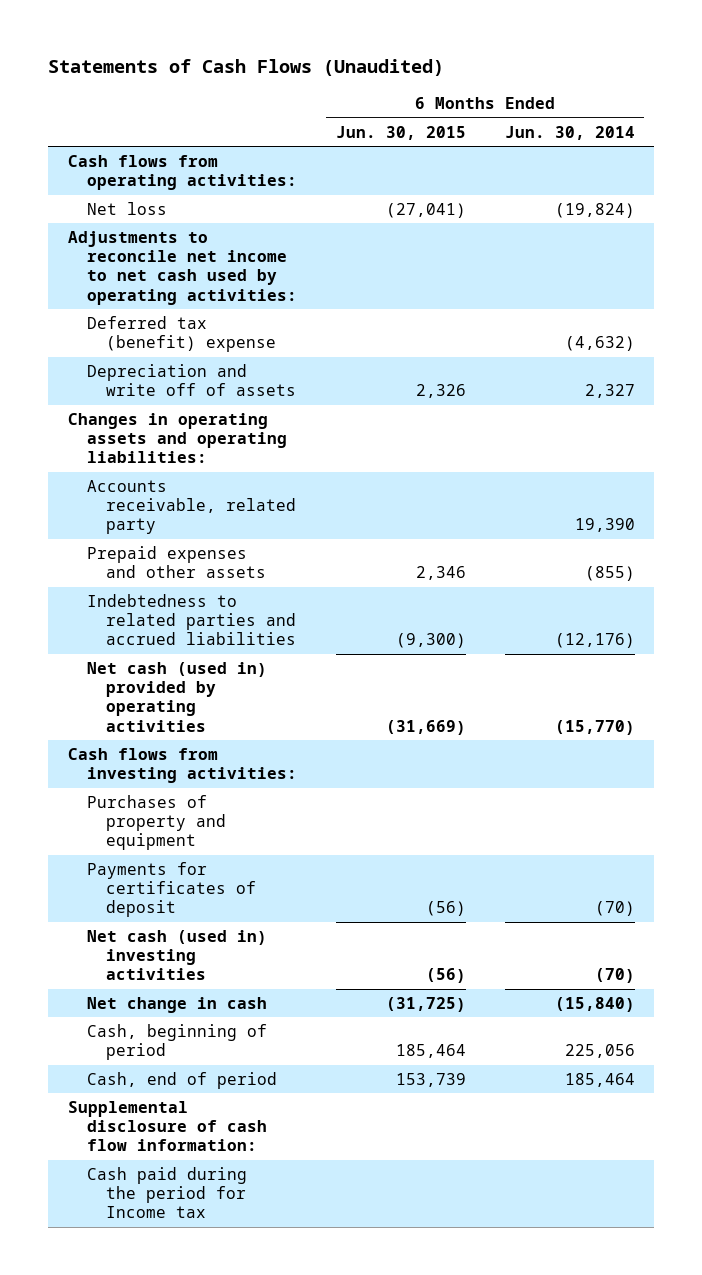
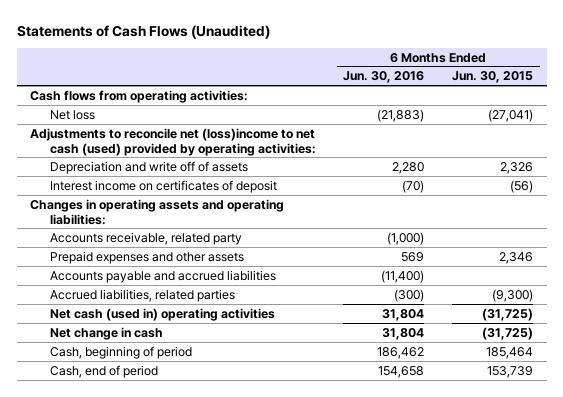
[504,125,635,140] Jun. 30, 2014 -> none
none -> [343,71,425,84] Jun. 30, 2016
[86,316,277,353] Deferred tax (benefit) expense -> none
[67,231,297,305] Adjustments to reconcile net income to net cash used by operating activities: -> [30,127,316,156] Adjustments to reconcile net (loss)income to net cash (used) provided by operating activities:
none -> [49,179,277,193] Interest income on certificates of deposit
[67,748,297,784] Cash flows from investing activities: -> none
[86,795,227,851] Purchases of property and equipment -> none
[86,862,257,918] Payments for certificates of deposit -> none
[86,930,267,981] Net cash (used in) investing activities -> none
none -> [49,269,276,283] Accounts payable and accrued liabilities
[86,594,297,646] Indebtedness to related parties and accrued liabilities -> [49,288,235,302] Accrued liabilities, related parties
[86,662,267,732] Net cash (used in) provided by operating activities -> [49,307,275,321] Net cash (used in) operating activities
[385,719,466,735] (31,669) -> [481,307,533,321] (31,725)
[67,1101,267,1152] Supplemental disclosure of cash flow information: -> none
[86,1167,247,1219] Cash paid during the period for Income tax -> none

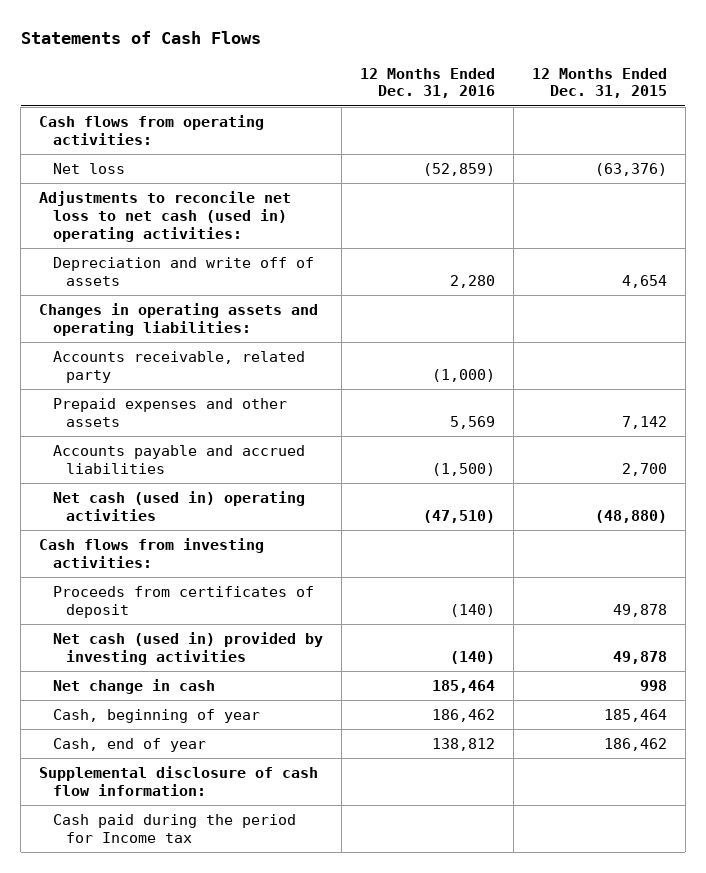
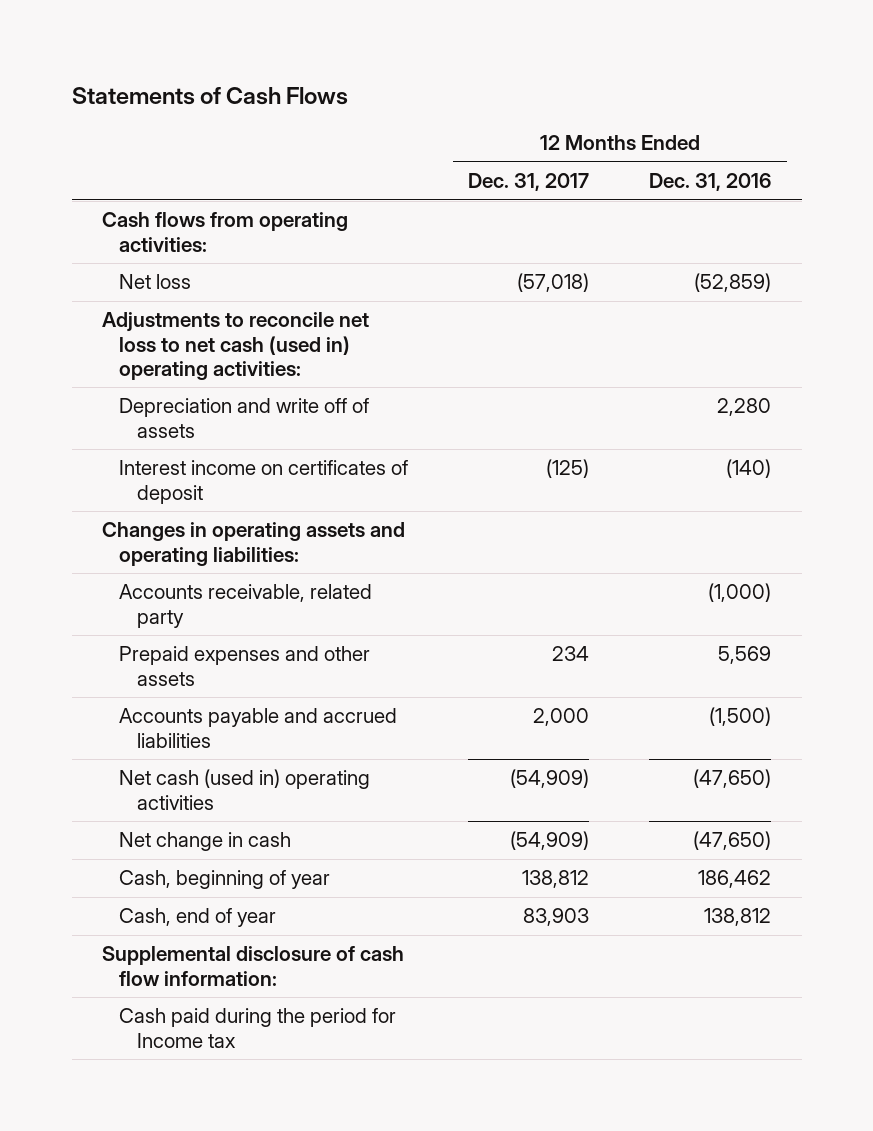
[531,67,667,99] 12 Months Ended Dec. 31, 2015 -> none
none -> [468,173,590,192] Dec. 31, 2017
none -> [119,460,409,504] Interest income on certificates of deposit
[39,537,265,568] Cash flows from investing activities: -> none
[52,585,314,618] Proceeds from certificates of deposit -> none
[52,631,323,665] Net cash (used in) provided by investing activities -> none
[422,509,495,523] (47,510) -> [693,769,772,789] (47,650)
[431,679,495,693] 185,464 -> [693,831,772,851] (47,650)

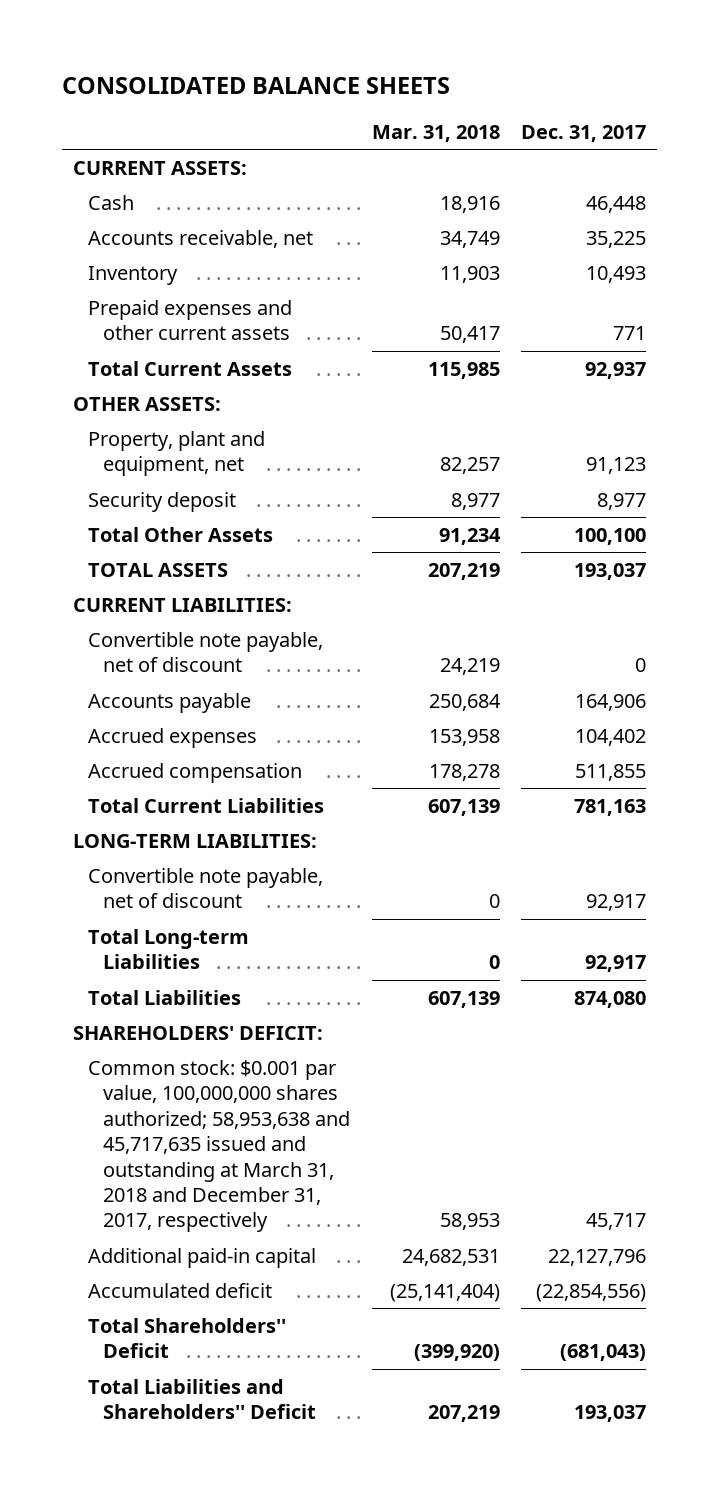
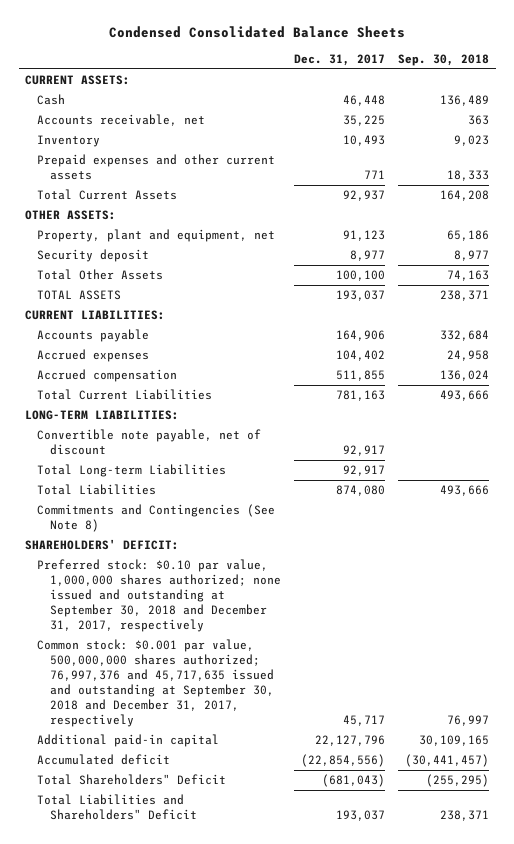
[62,76,451,94] CONSOLIDATED BALANCE SHEETS -> [109,26,406,39] Condensed Consolidated Balance Sheets
[371,124,500,142] Mar. 31, 2018 -> none
none -> [398,54,490,67] Sep. 30, 2018
[88,631,324,673] Convertible note payable, net of discount -> none
none -> [37,504,276,533] Commitments and Contingencies (See Note 8)
none -> [37,559,281,633] Preferred stock: $0.10 par value, 1,000,000 shares authorized; none issued and outstanding at September 30, 2018 and December 31, 2017, respectively
[88,1059,351,1233] Common stock: $0.001 par value, 100,000,000 shares authorized; 58,953,638 and 45,717,635 issued and outstanding at March 31, 2018 and December 31, 2017, respectively -> [37,639,274,728] Common stock: $0.001 par value, 500,000,000 shares authorized; 76,997,376 and 45,717,635 issued and outstanding at September 30, 2018 and December 31, 2017, respectively
[88,1317,287,1359] Total Shareholders'' Deficit -> [37,774,227,786] Total Shareholders" Deficit
[88,1378,317,1420] Total Liabilities and Shareholders'' Deficit -> [37,794,197,821] Total Liabilities and Shareholders" Deficit

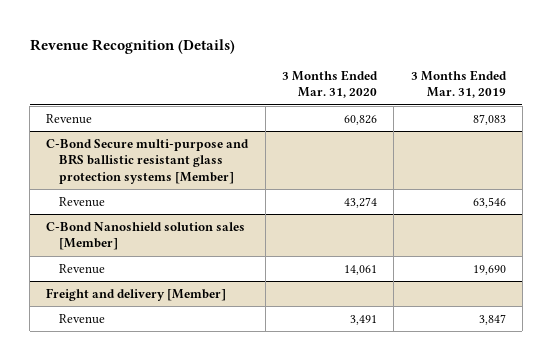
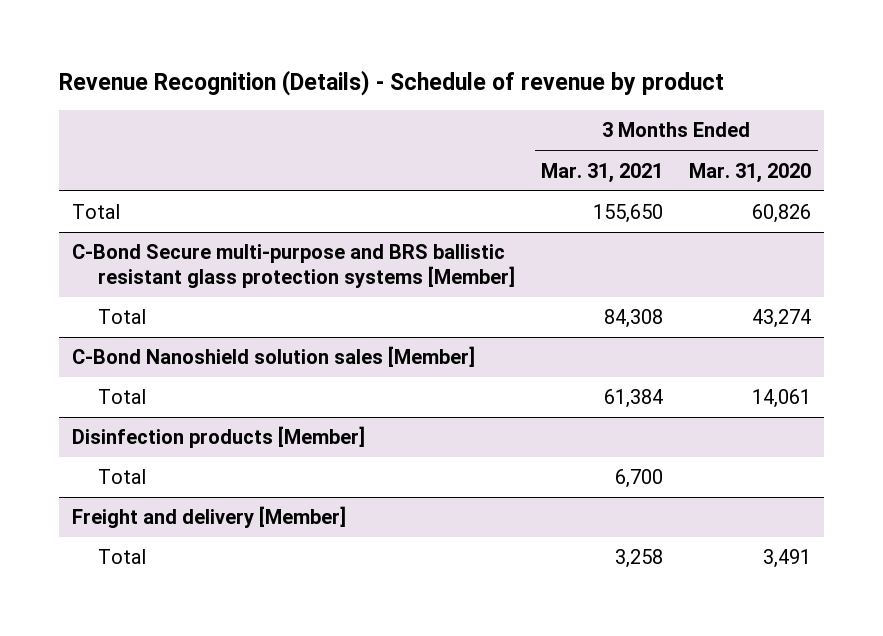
[29,38,235,54] Revenue Recognition (Details) -> [59,70,725,97] Revenue Recognition (Details) - Schedule of revenue by product
[410,69,507,99] 3 Months Ended Mar. 31, 2019 -> none
none -> [541,162,664,183] Mar. 31, 2021
[46,113,93,124] Revenue -> [72,204,121,220] Total
[59,196,106,207] Revenue -> [98,309,147,325] Total
[59,263,106,274] Revenue -> [98,389,147,405] Total
none -> [72,426,366,449] Disinfection products [Member]
none -> [98,469,147,485] Total
[59,313,106,324] Revenue -> [98,549,147,565] Total

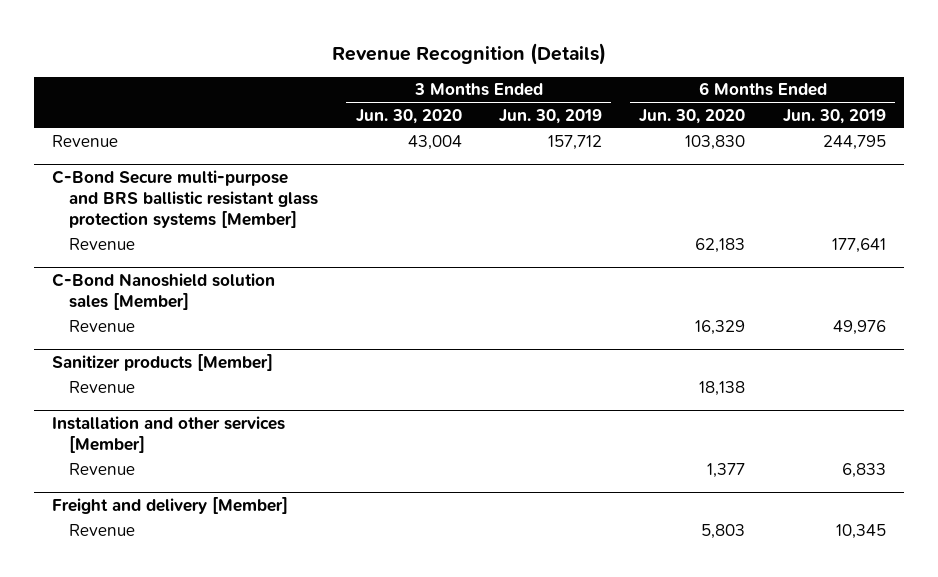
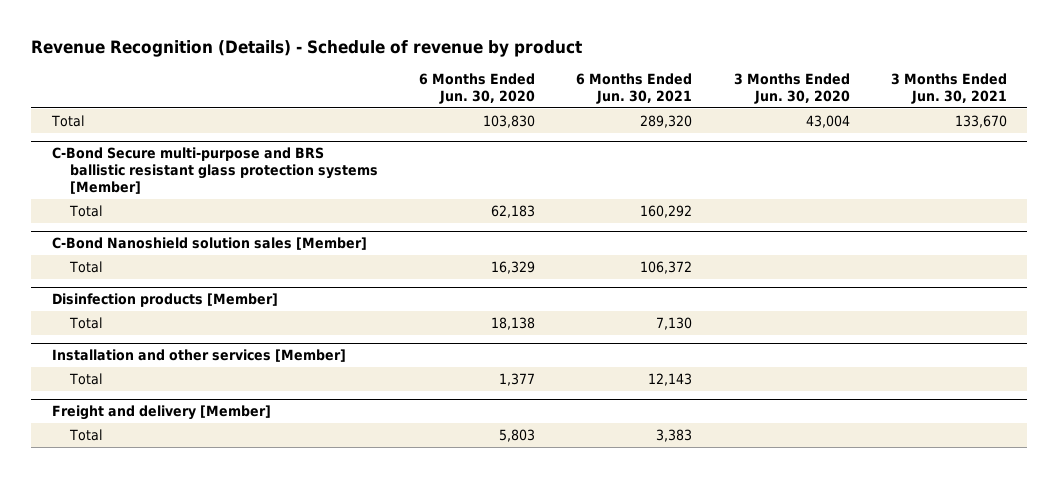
[332,42,607,65] Revenue Recognition (Details) -> [31,40,583,58] Revenue Recognition (Details) - Schedule of revenue by product
[499,108,603,124] Jun. 30, 2019 -> none
[782,108,886,124] Jun. 30, 2019 -> none
none -> [576,73,693,105] 6 Months Ended Jun. 30, 2021
none -> [890,73,1007,105] 3 Months Ended Jun. 30, 2021
[52,135,119,148] Revenue -> [50,114,85,127] Total
[69,238,136,251] Revenue -> [69,204,104,217] Total
[69,320,136,333] Revenue -> [69,260,104,273] Total
[52,353,274,371] Sanitizer products [Member] -> [51,293,278,308] Disinfection products [Member]
[69,381,136,394] Revenue -> [69,316,104,329] Total
[69,463,136,476] Revenue -> [69,372,104,385] Total
[69,524,136,537] Revenue -> [69,428,104,441] Total

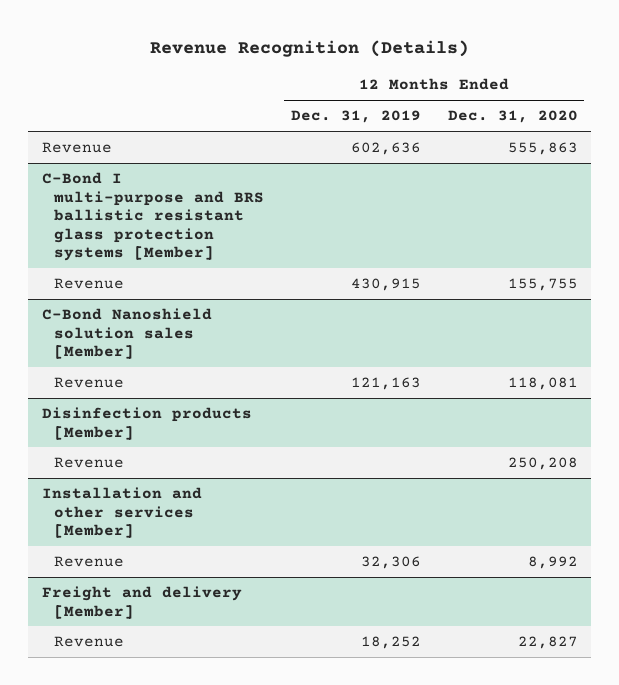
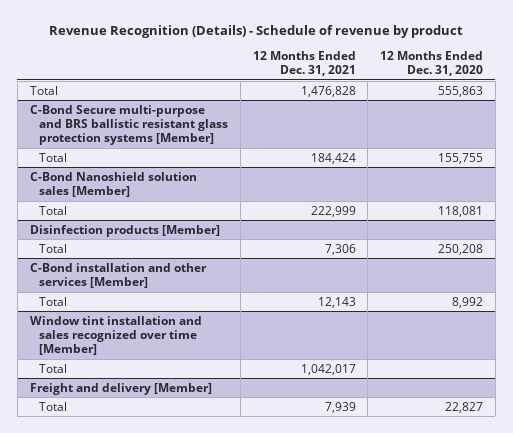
[149,40,469,58] Revenue Recognition (Details) -> [49,25,464,39] Revenue Recognition (Details) - Schedule of revenue by product
[290,110,421,124] Dec. 31, 2019 -> none
none -> [252,51,356,77] 12 Months Ended Dec. 31, 2021
[41,142,112,154] Revenue -> [29,85,58,95] Total
[41,172,264,262] C-Bond I multi-purpose and BRS ballistic resistant glass protection systems [Member] -> [29,104,229,146] C-Bond Secure multi-purpose and BRS ballistic resistant glass protection systems [Member]
[53,278,124,290] Revenue -> [39,152,68,162] Total
[53,377,124,389] Revenue -> [39,205,68,215] Total
[53,457,124,469] Revenue -> [39,243,68,253] Total
[41,487,202,539] Installation and other services [Member] -> [29,262,207,288] C-Bond installation and other services [Member]
[53,556,124,568] Revenue -> [39,296,68,306] Total
none -> [29,315,202,356] Window tint installation and sales recognized over time [Member]
none -> [39,363,68,373] Total
[53,636,124,648] Revenue -> [39,401,68,411] Total

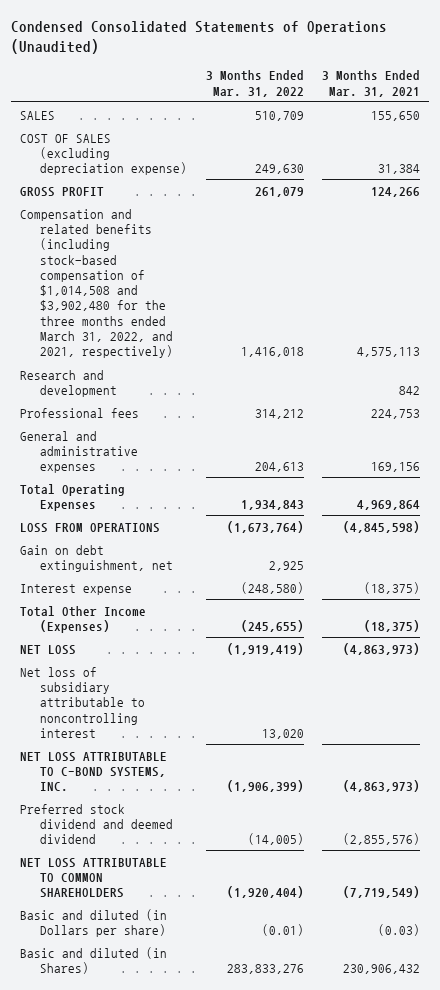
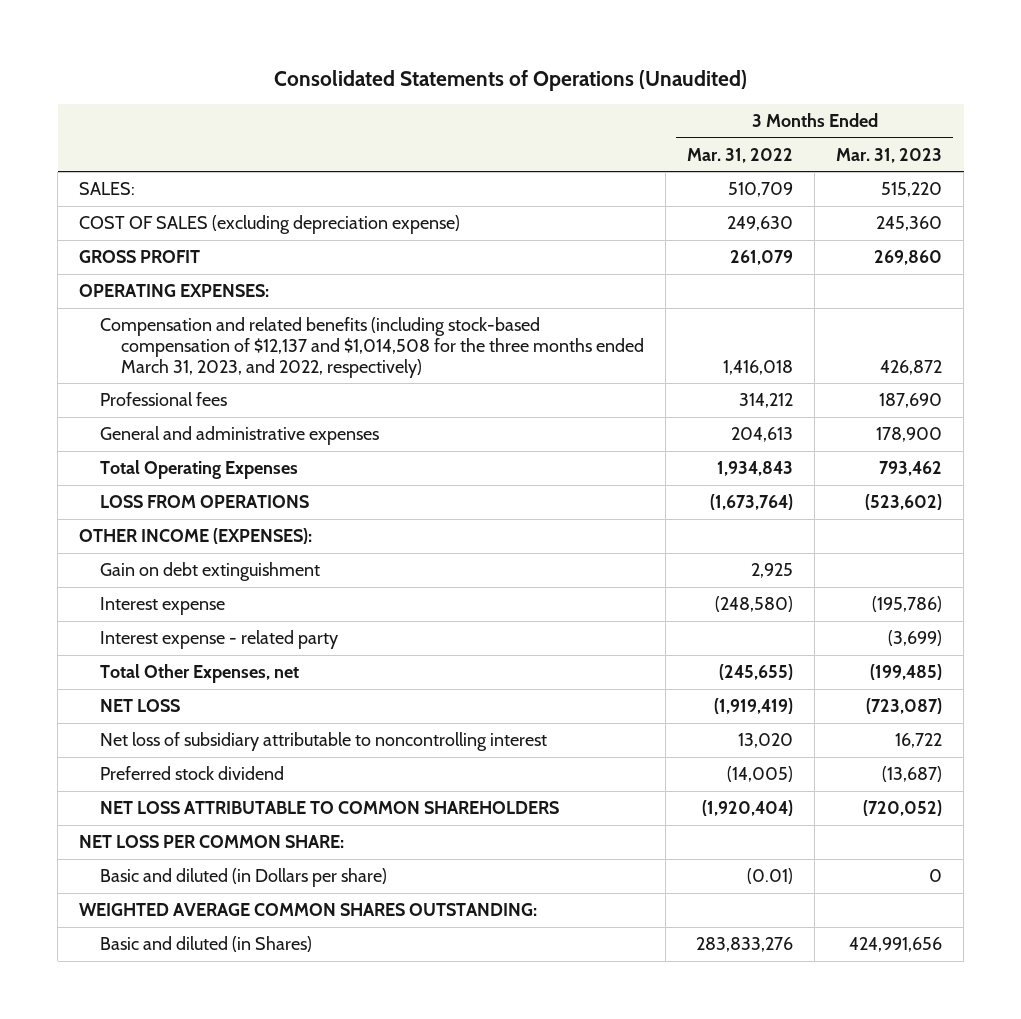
[10,20,387,54] Condensed Consolidated Statements of Operations (Unaudited) -> [273,69,747,91] Consolidated Statements of Operations (Unaudited)
[322,70,421,97] 3 Months Ended Mar. 31, 2021 -> none
none -> [836,147,943,163] Mar. 31, 2023
[19,110,55,120] SALES -> [79,182,136,196] SALES:
[19,369,118,397] Research and development -> none
none -> [79,284,270,298] OPERATING EXPENSES:
[19,208,174,359] Compensation and related benefits (including stock-based compensation of $1,014,508 and $3,902,480 for the three months ended March 31, 2022, and 2021, respectively) -> [100,317,644,378] Compensation and related benefits (including stock-based compensation of $12,137 and $1,014,508 for the three months ended March 31, 2023, and 2022, respectively)
none -> [79,528,313,545] OTHER INCOME (EXPENSES):
[19,544,174,572] Gain on debt extinguishment, net -> [100,562,321,582] Gain on debt extinguishment
none -> [100,630,339,650] Interest expense - related party
[19,605,146,633] Total Other Income (Expenses) -> [100,664,300,684] Total Other Expenses, net
[19,751,167,792] NET LOSS ATTRIBUTABLE TO C-BOND SYSTEMS, INC. -> none
[19,803,174,845] Preferred stock dividend and deemed dividend -> [100,766,285,781] Preferred stock dividend
none -> [79,835,345,849] NET LOSS PER COMMON SHARE:
none -> [79,903,538,917] WEIGHTED AVERAGE COMMON SHARES OUTSTANDING:

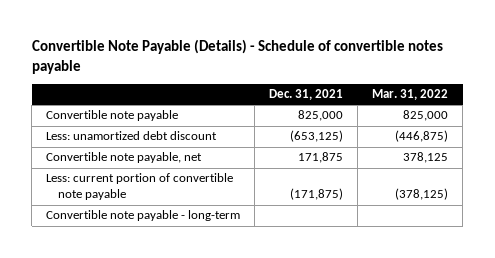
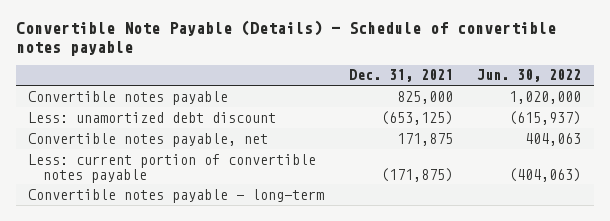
[372,89,449,101] Mar. 31, 2022 -> none
none -> [477,69,582,83] Jun. 30, 2022
[46,110,179,122] Convertible note payable -> [28,90,229,105] Convertible notes payable
[46,152,203,164] Convertible note payable, net -> [28,132,269,147] Convertible notes payable, net
[46,173,234,201] Less: current portion of convertible note payable -> [28,153,317,183] Less: current portion of convertible notes payable
[46,210,241,222] Convertible note payable - long-term -> [28,188,325,203] Convertible notes payable - long-term

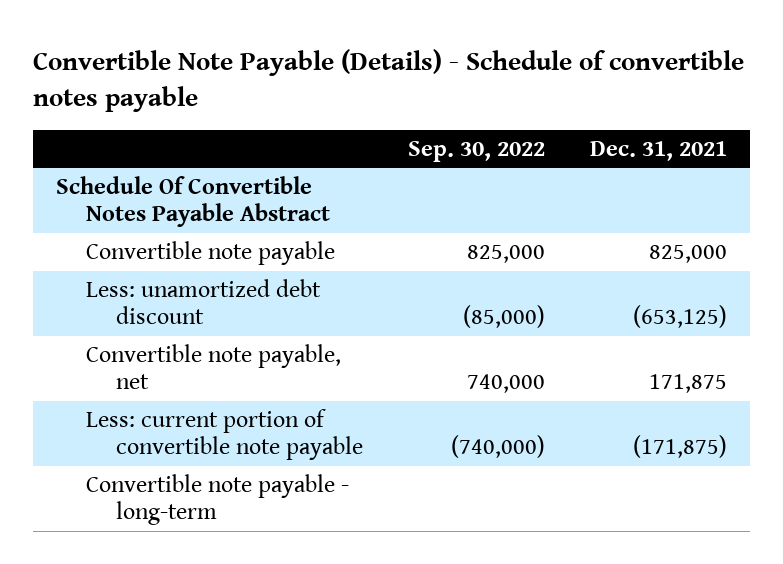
[477,69,582,83] Jun. 30, 2022 -> none
none -> [408,140,546,162] Sep. 30, 2022
none -> [55,176,330,228] Schedule Of Convertible Notes Payable Abstract
[28,90,229,105] Convertible notes payable -> [85,241,335,266] Convertible note payable
[28,132,269,147] Convertible notes payable, net -> [85,344,341,390] Convertible note payable, net
[28,153,317,183] Less: current portion of convertible notes payable -> [85,409,364,461] Less: current portion of convertible note payable
[28,188,325,203] Convertible notes payable - long-term -> [85,474,349,526] Convertible note payable - long-term

